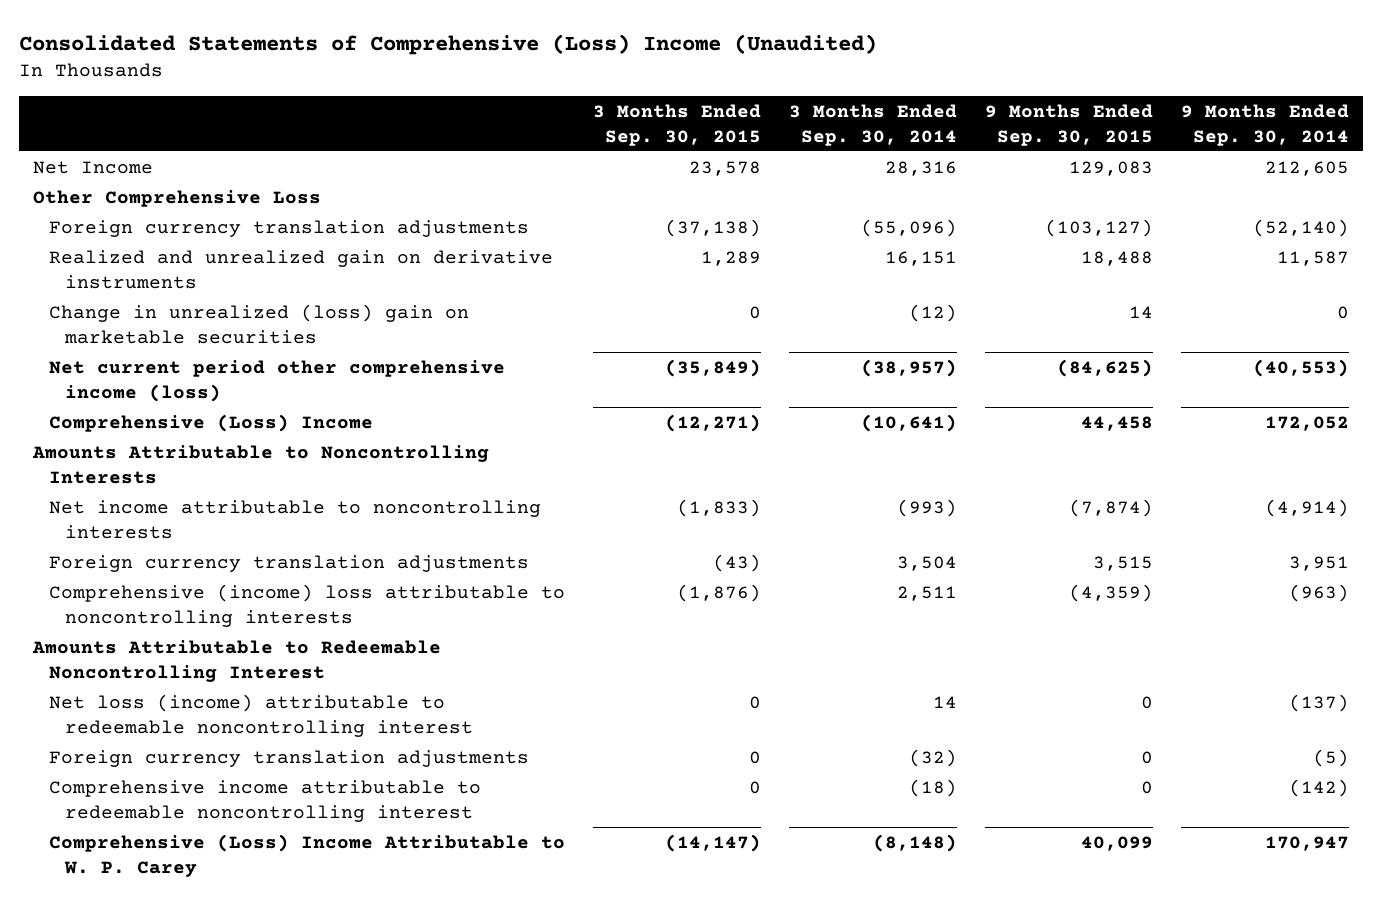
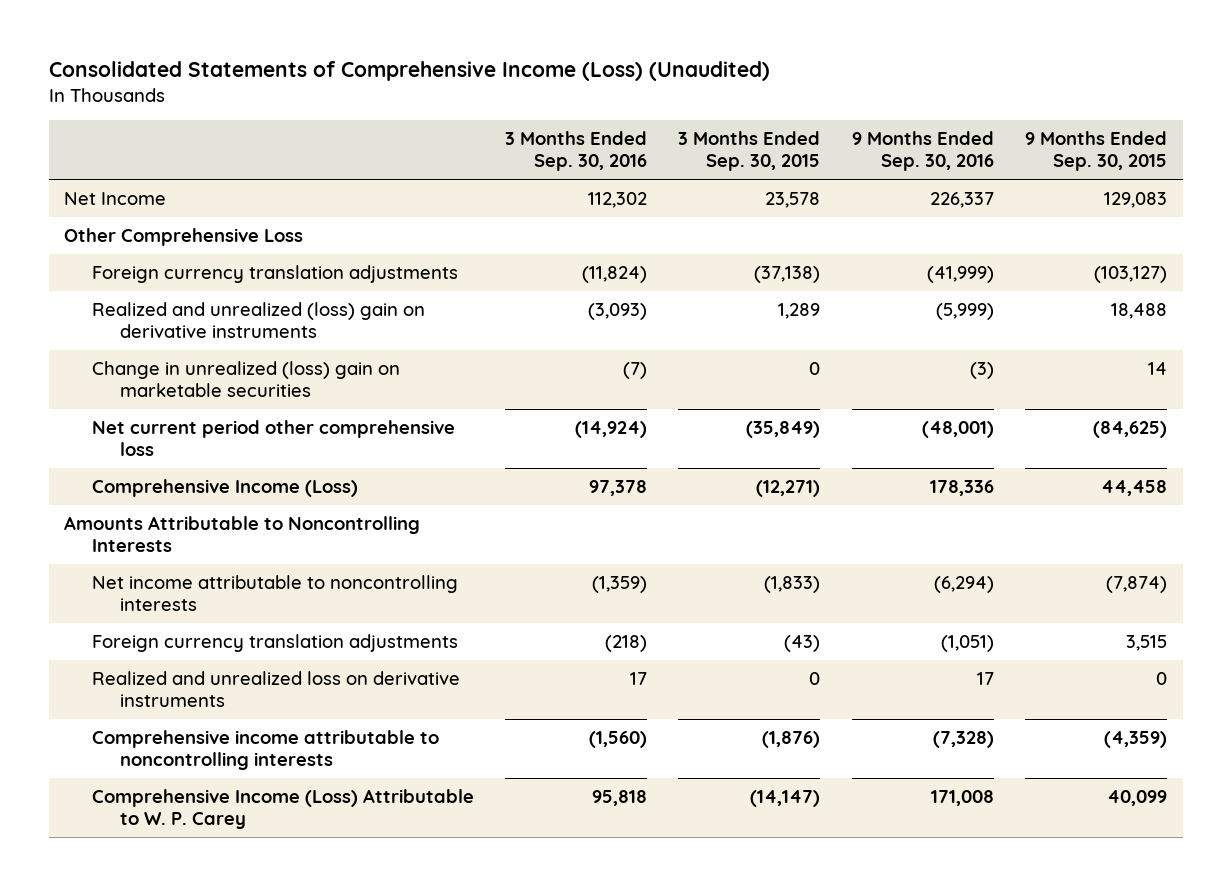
[19,33,878,55] Consolidated Statements of Comprehensive (Loss) Income (Unaudited) -> [48,61,770,82] Consolidated Statements of Comprehensive Income (Loss) (Unaudited)
[789,103,958,146] 3 Months Ended Sep. 30, 2014 -> none
[1181,103,1350,146] 9 Months Ended Sep. 30, 2014 -> none
none -> [505,130,648,172] 3 Months Ended Sep. 30, 2016
none -> [851,130,994,172] 9 Months Ended Sep. 30, 2016
[49,249,554,289] Realized and unrealized gain on derivative instruments -> [92,301,426,339] Realized and unrealized (loss) gain on derivative instruments
[49,359,506,402] Net current period other comprehensive income (loss) -> [92,419,456,457] Net current period other comprehensive loss
[49,413,374,432] Comprehensive (Loss) Income -> [92,478,359,497] Comprehensive Income (Loss)
[32,639,442,682] Amounts Attributable to Redeemable Noncontrolling Interest -> none
[49,693,474,737] Net loss (income) attributable to redeemable noncontrolling interest -> none
[49,749,530,767] Foreign currency translation adjustments -> none
[49,779,482,822] Comprehensive income attributable to redeemable noncontrolling interest -> none
none -> [92,670,461,708] Realized and unrealized loss on derivative instruments
[49,583,566,627] Comprehensive (income) loss attributable to noncontrolling interests -> [92,729,440,771] Comprehensive income attributable to noncontrolling interests
[49,833,566,877] Comprehensive (Loss) Income Attributable to W. P. Carey -> [92,788,475,830] Comprehensive Income (Loss) Attributable to W. P. Carey

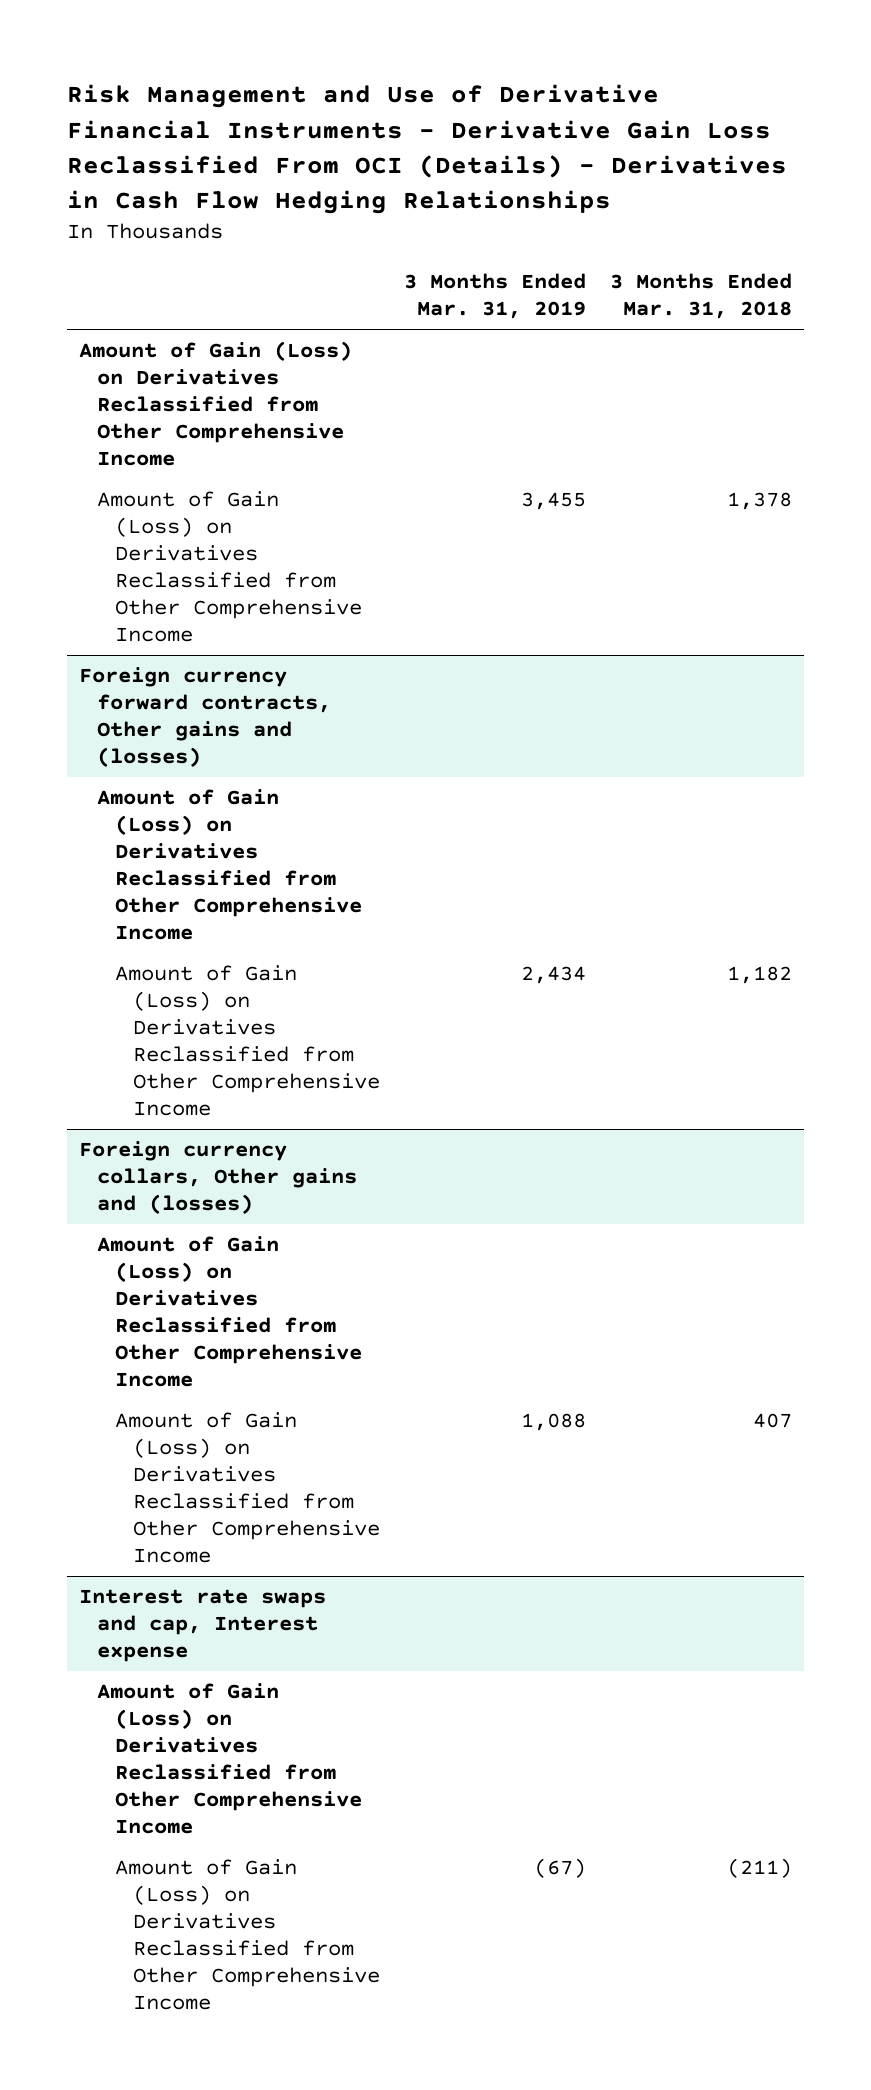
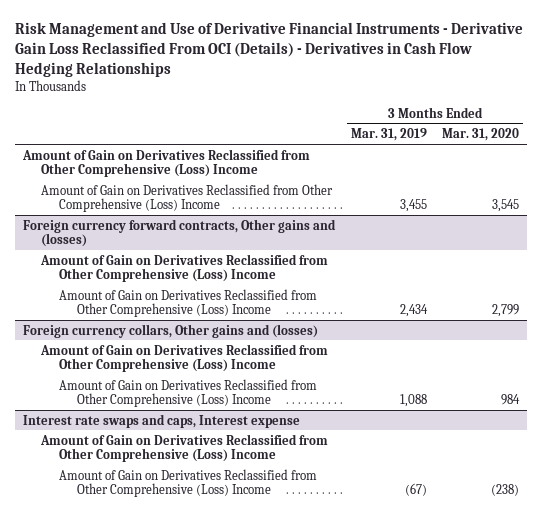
[609,273,792,320] 3 Months Ended Mar. 31, 2018 -> none
none -> [442,128,520,142] Mar. 31, 2020
[79,341,353,467] Amount of Gain (Loss) on Derivatives Reclassified from Other Comprehensive Income -> [21,148,310,178] Amount of Gain on Derivatives Reclassified from Other Comprehensive (Loss) Income
[97,491,363,643] Amount of Gain (Loss) on Derivatives Reclassified from Other Comprehensive Income -> [40,183,333,213] Amount of Gain on Derivatives Reclassified from Other Comprehensive (Loss) Income
[97,789,363,941] Amount of Gain (Loss) on Derivatives Reclassified from Other Comprehensive Income -> [39,253,328,283] Amount of Gain on Derivatives Reclassified from Other Comprehensive (Loss) Income
[115,965,381,1117] Amount of Gain (Loss) on Derivatives Reclassified from Other Comprehensive Income -> [58,288,317,318] Amount of Gain on Derivatives Reclassified from Other Comprehensive (Loss) Income
[97,1236,363,1388] Amount of Gain (Loss) on Derivatives Reclassified from Other Comprehensive Income -> [39,343,328,373] Amount of Gain on Derivatives Reclassified from Other Comprehensive (Loss) Income
[115,1412,381,1564] Amount of Gain (Loss) on Derivatives Reclassified from Other Comprehensive Income -> [58,378,317,408] Amount of Gain on Derivatives Reclassified from Other Comprehensive (Loss) Income
[79,1589,327,1663] Interest rate swaps and cap, Interest expense -> [22,413,300,428] Interest rate swaps and caps, Interest expense
[97,1683,363,1835] Amount of Gain (Loss) on Derivatives Reclassified from Other Comprehensive Income -> [39,433,328,463] Amount of Gain on Derivatives Reclassified from Other Comprehensive (Loss) Income
[115,1859,381,2011] Amount of Gain (Loss) on Derivatives Reclassified from Other Comprehensive Income -> [58,468,317,498] Amount of Gain on Derivatives Reclassified from Other Comprehensive (Loss) Income

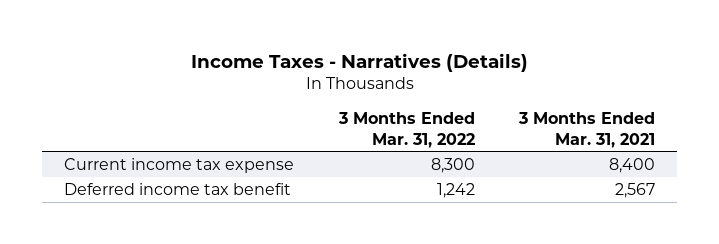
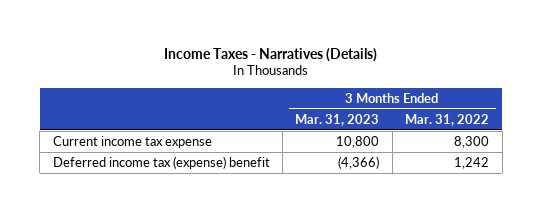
[517,111,655,148] 3 Months Ended Mar. 31, 2021 -> none
none -> [295,113,380,126] Mar. 31, 2023
[64,183,292,196] Deferred income tax benefit -> [52,155,270,169] Deferred income tax (expense) benefit

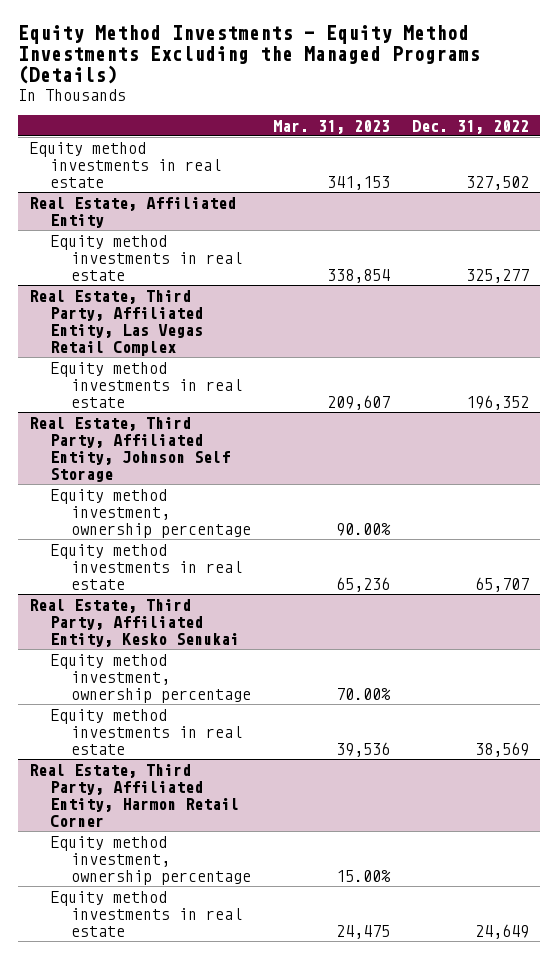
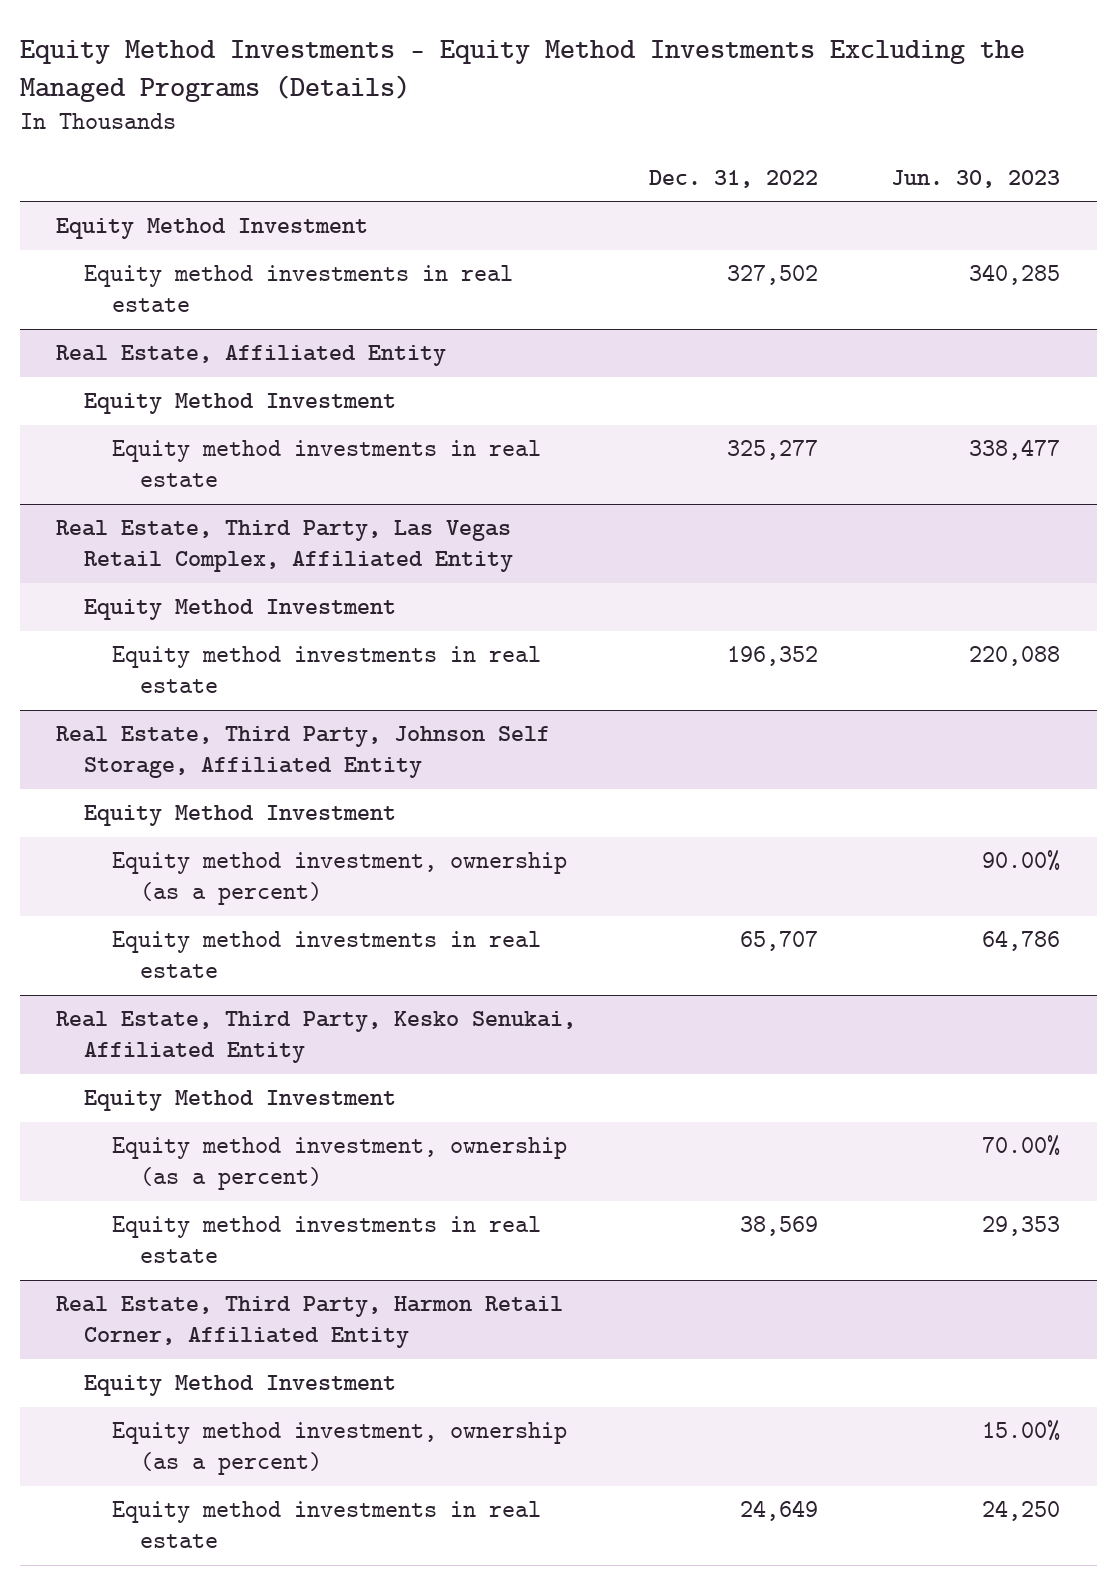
[272,119,390,134] Mar. 31, 2023 -> none
none -> [891,169,1061,188] Jun. 30, 2023
none -> [56,218,369,240] Equity Method Investment
none -> [84,393,397,415] Equity Method Investment
[29,290,203,356] Real Estate, Third Party, Affiliated Entity, Las Vegas Retail Complex -> [56,520,514,573] Real Estate, Third Party, Las Vegas Retail Complex, Affiliated Entity
none -> [84,599,397,621] Equity Method Investment
[29,417,230,482] Real Estate, Third Party, Affiliated Entity, Johnson Self Storage -> [56,726,551,779] Real Estate, Third Party, Johnson Self Storage, Affiliated Entity
none -> [84,805,397,827] Equity Method Investment
[49,489,251,538] Equity method investment, ownership percentage -> [112,852,568,906] Equity method investment, ownership (as a percent)
[29,599,239,647] Real Estate, Third Party, Affiliated Entity, Kesko Senukai -> [56,1011,577,1064] Real Estate, Third Party, Kesko Senukai, Affiliated Entity
none -> [84,1090,397,1112] Equity Method Investment
[49,654,251,703] Equity method investment, ownership percentage -> [112,1137,568,1191] Equity method investment, ownership (as a percent)
[29,764,239,827] Real Estate, Third Party, Affiliated Entity, Harmon Retail Corner -> [56,1296,564,1349] Real Estate, Third Party, Harmon Retail Corner, Affiliated Entity
none -> [84,1375,397,1397] Equity Method Investment
[49,836,251,885] Equity method investment, ownership percentage -> [112,1422,568,1476] Equity method investment, ownership (as a percent)

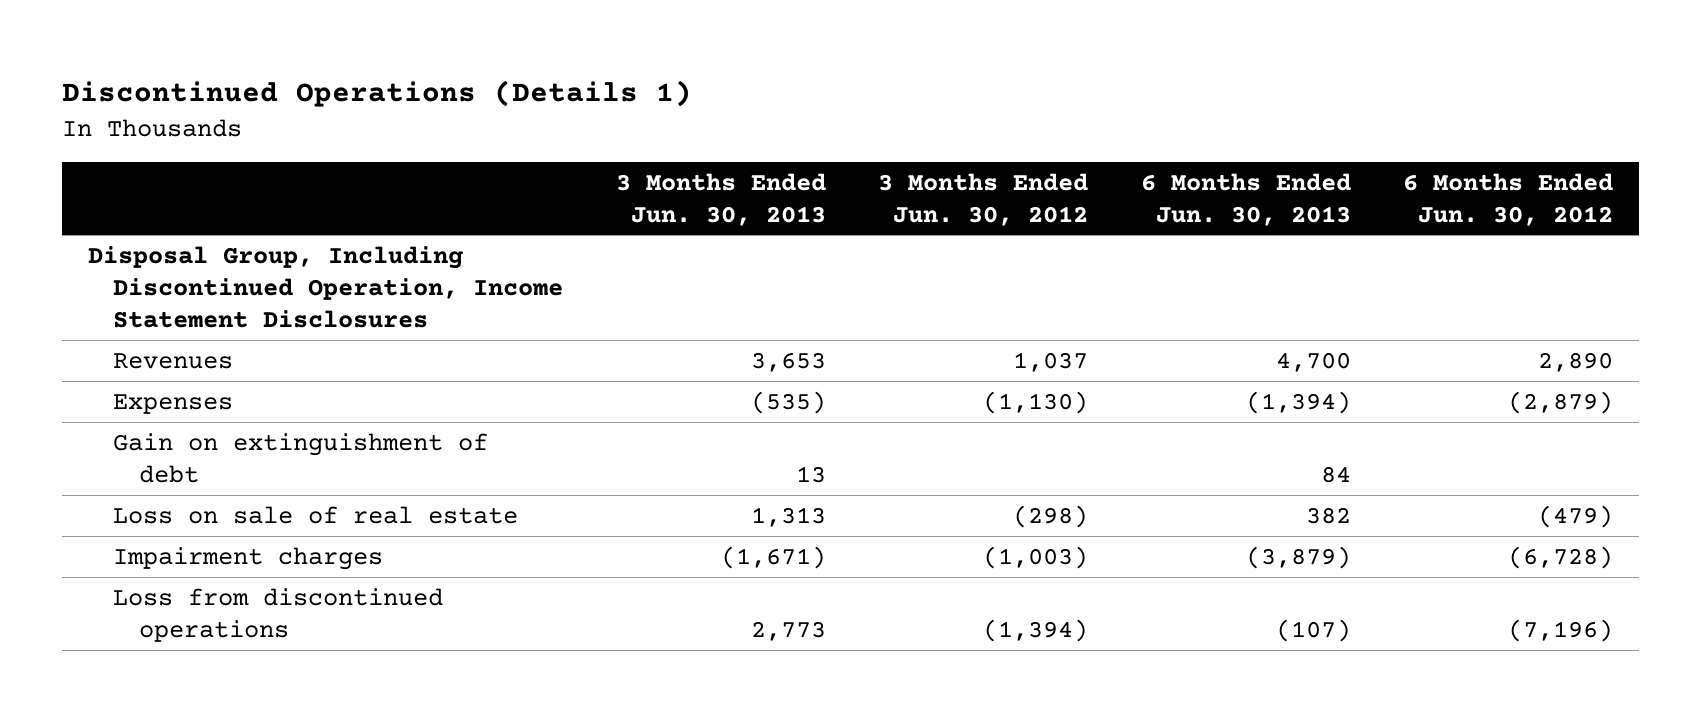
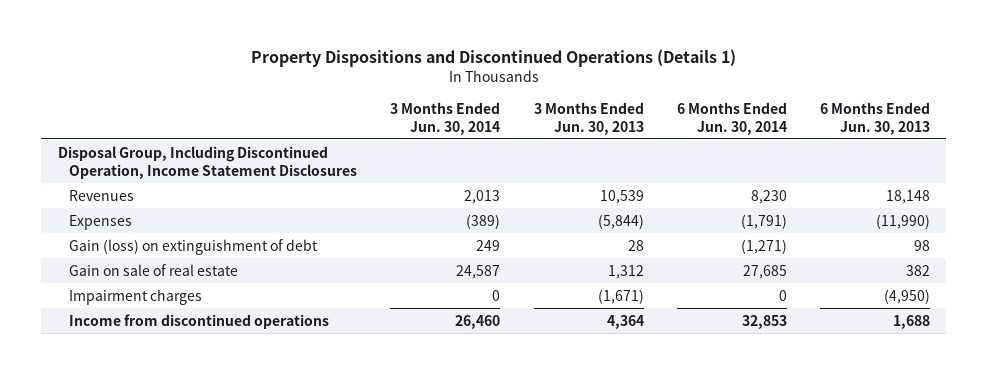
[61,80,692,108] Discontinued Operations (Details 1) -> [250,48,736,67] Property Dispositions and Discontinued Operations (Details 1)
[878,172,1089,226] 3 Months Ended Jun. 30, 2012 -> none
[1402,172,1613,226] 6 Months Ended Jun. 30, 2012 -> none
none -> [390,101,501,135] 3 Months Ended Jun. 30, 2014
none -> [676,101,787,135] 6 Months Ended Jun. 30, 2014
[750,351,826,372] 3,653 -> [599,189,644,204] 10,539
[1275,351,1351,372] 4,700 -> [885,189,930,204] 18,148
[750,390,826,414] (535) -> [597,213,644,229] (5,844)
[1245,390,1351,414] (1,394) -> [875,213,930,229] (11,990)
[113,432,489,483] Gain on extinguishment of debt -> [69,238,319,255] Gain (loss) on extinguishment of debt
[795,465,826,483] 13 -> [627,239,644,251] 28
[1320,465,1351,483] 84 -> [913,239,930,251] 98
[113,505,519,524] Loss on sale of real estate -> [69,263,239,276] Gain on sale of real estate
[750,506,826,527] 1,313 -> [607,264,644,279] 1,312
[1245,545,1351,569] (3,879) -> [883,288,930,304] (4,950)
[113,587,444,642] Loss from discontinued operations -> [69,313,330,329] Income from discontinued operations
[750,620,826,641] 2,773 -> [606,314,644,329] 4,364
[1275,618,1351,642] (107) -> [892,314,930,329] 1,688

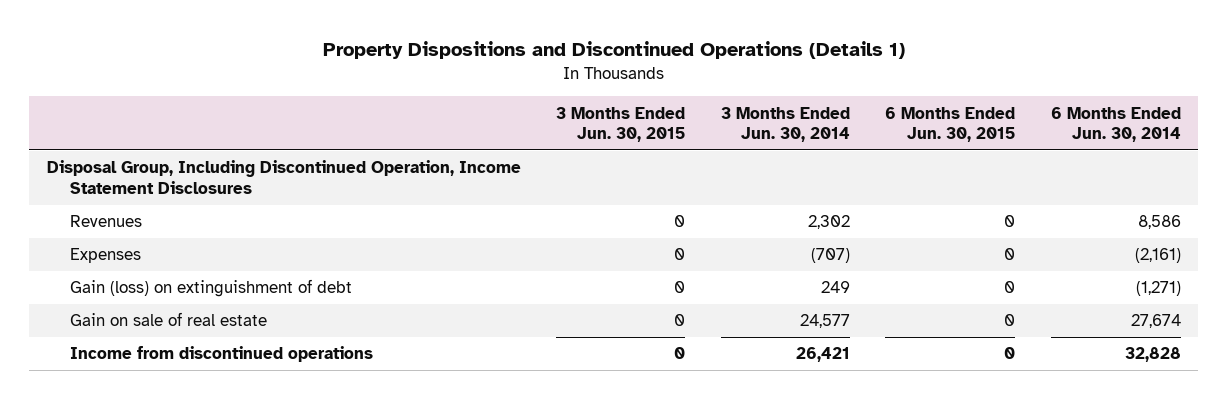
[533,101,644,135] 3 Months Ended Jun. 30, 2013 -> none
[819,101,930,135] 6 Months Ended Jun. 30, 2013 -> none
none -> [556,106,686,142] 3 Months Ended Jun. 30, 2015
none -> [885,106,1016,142] 6 Months Ended Jun. 30, 2015
[464,189,501,204] 2,013 -> [807,215,850,230] 2,302
[750,189,787,204] 8,230 -> [1137,215,1181,230] 8,586
[466,213,501,229] (389) -> [810,248,850,264] (707)
[740,213,787,229] (1,791) -> [1134,248,1181,264] (2,161)
[69,288,203,305] Impairment charges -> none
[456,264,501,279] 24,587 -> [799,314,850,329] 24,577
[742,264,787,279] 27,685 -> [1130,314,1181,329] 27,674
[455,314,501,329] 26,460 -> [795,347,850,363] 26,421
[741,314,787,329] 32,853 -> [1124,347,1181,363] 32,828

